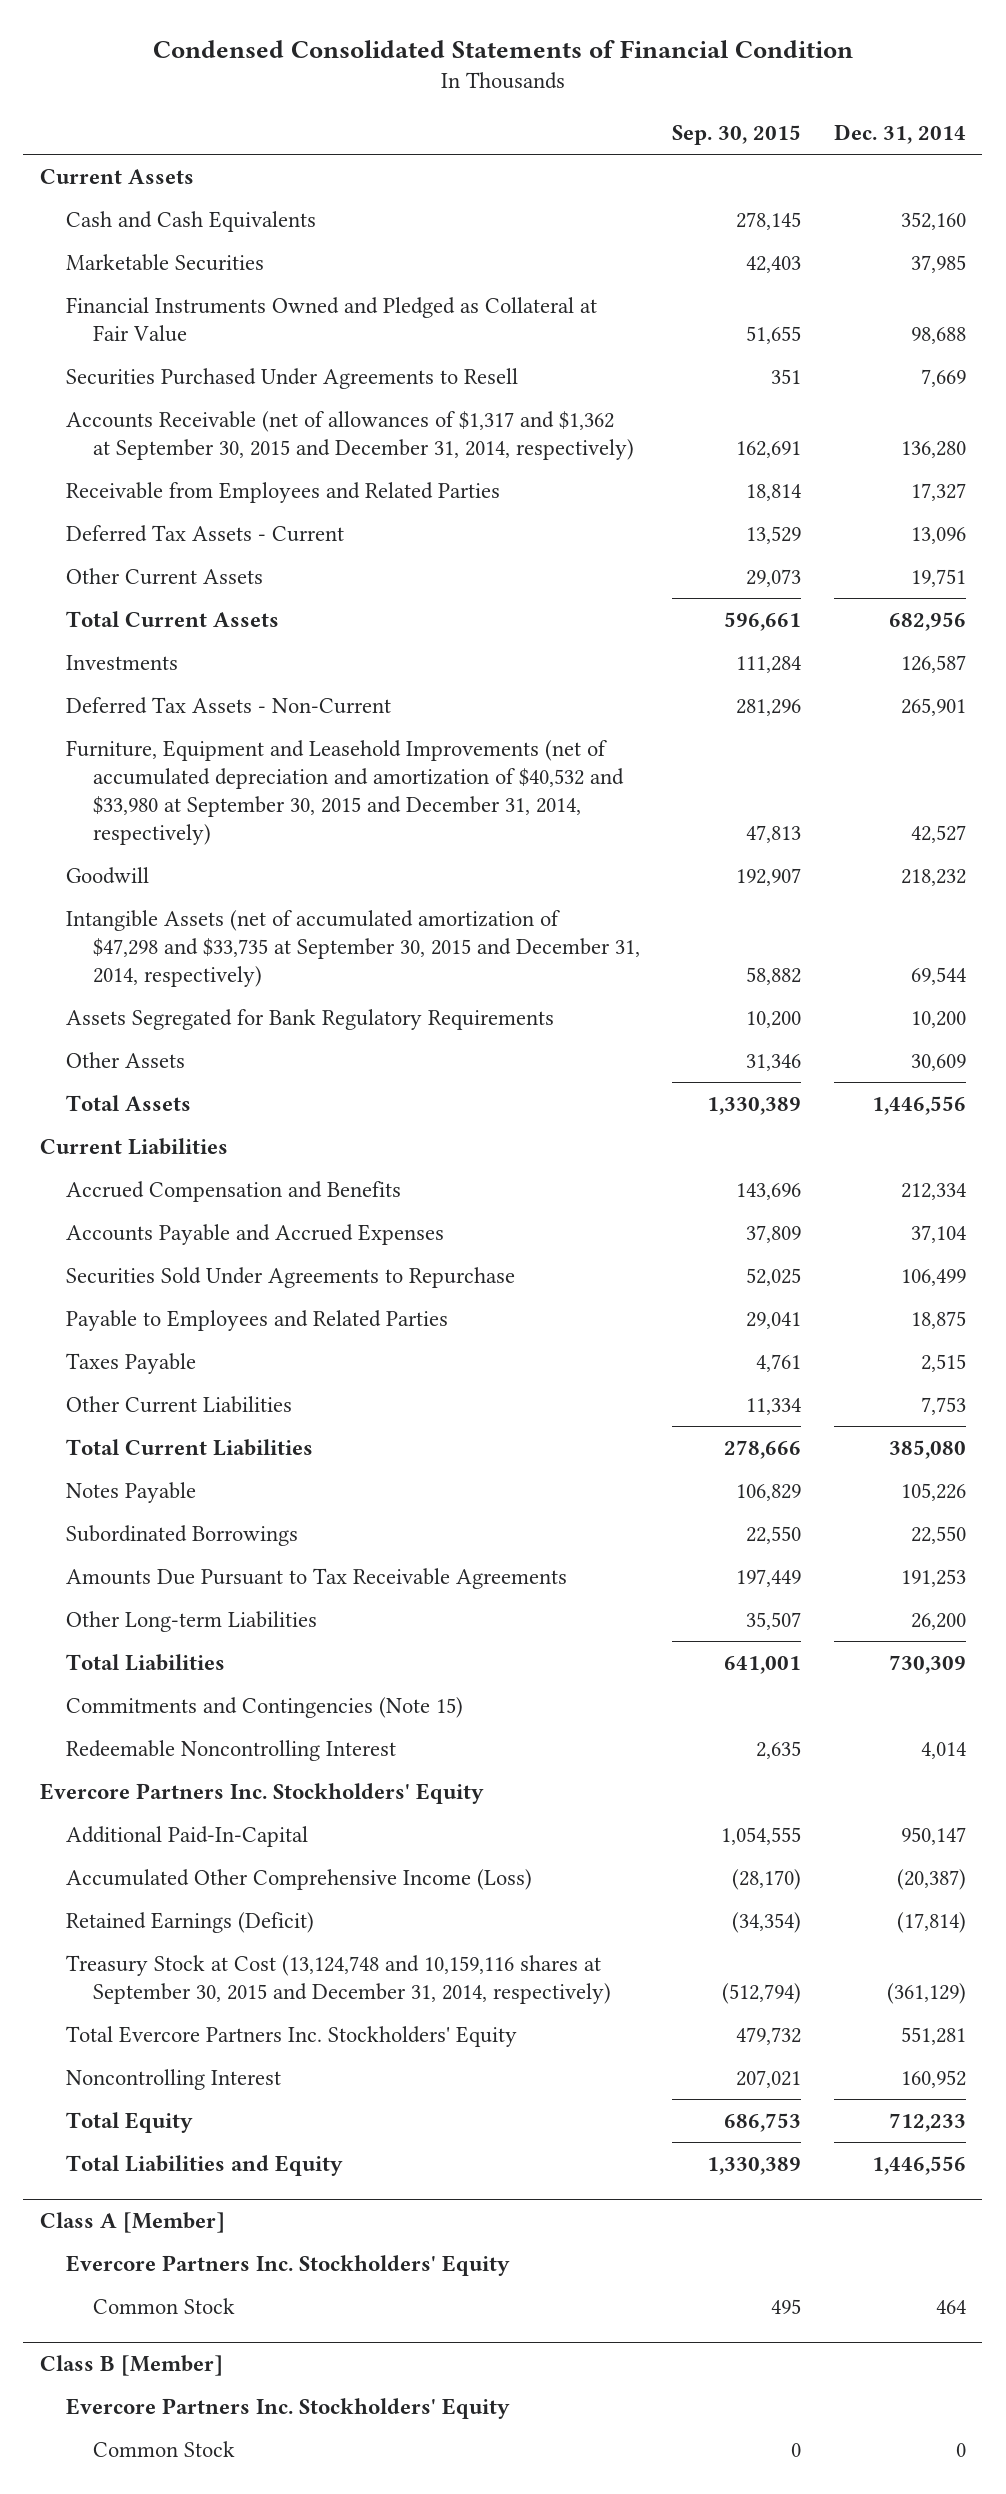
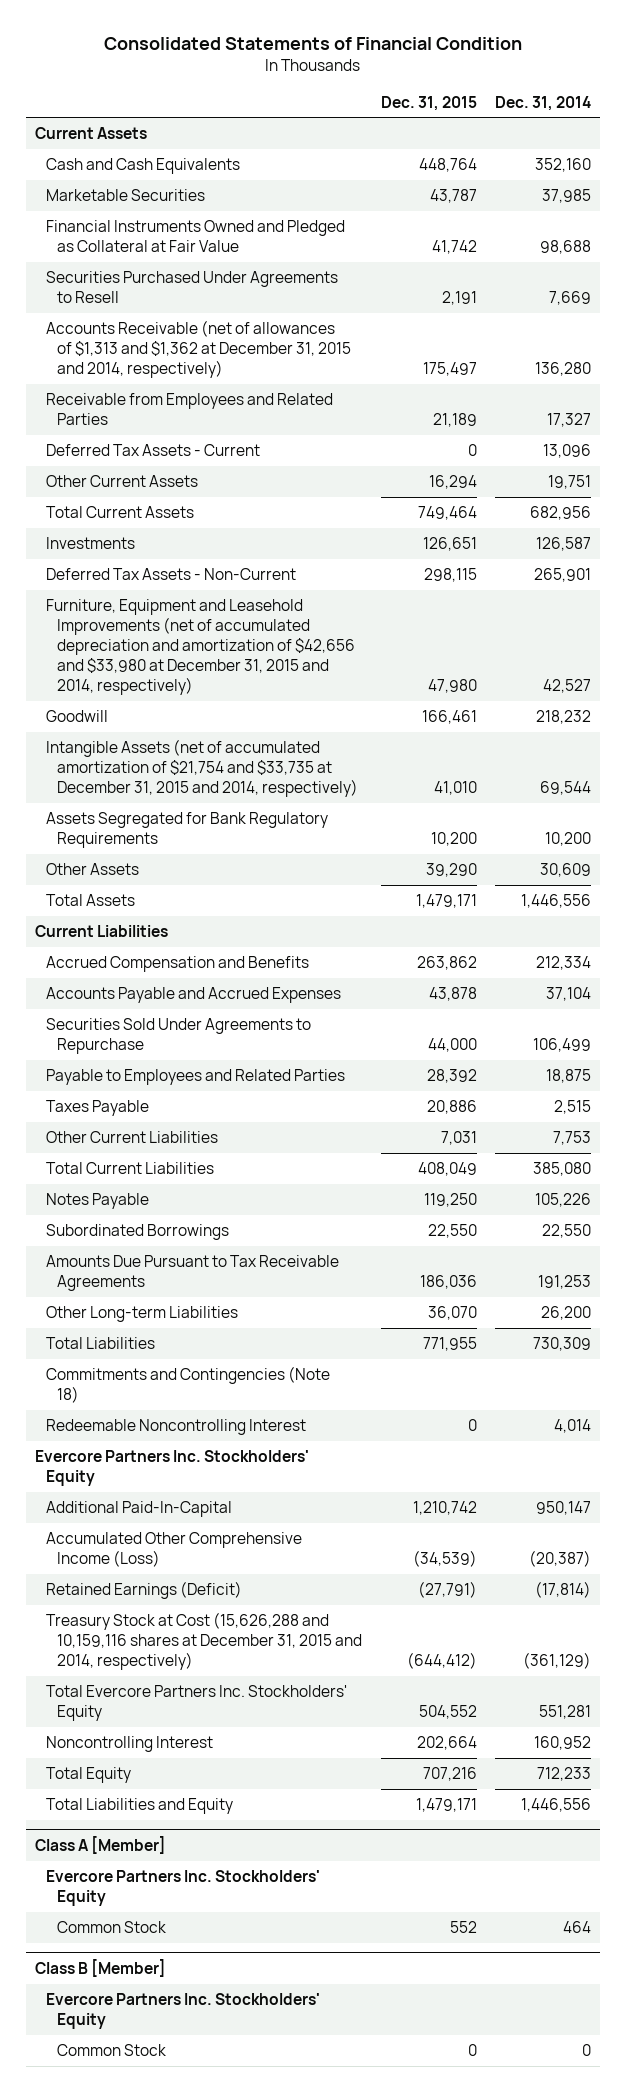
[152,40,853,59] Condensed Consolidated Statements of Financial Condition -> [104,36,523,50] Consolidated Statements of Financial Condition
[672,124,802,145] Sep. 30, 2015 -> none
none -> [380,95,477,111] Dec. 31, 2015
[66,410,634,460] Accounts Receivable (net of allowances of $1,317 and $1,362 at September 30, 2015 and December 31, 2014, respectively) -> [46,320,352,378] Accounts Receivable (net of allowances of $1,313 and $1,362 at December 31, 2015 and 2014, respectively)
[66,739,624,846] Furniture, Equipment and Leasehold Improvements (net of accumulated depreciation and amortization of $40,532 and $33,980 at September 30, 2015 and December 31, 2014, respectively) -> [46,599,356,695] Furniture, Equipment and Leasehold Improvements (net of accumulated depreciation and amortization of $42,656 and $33,980 at December 31, 2015 and 2014, respectively)
[66,909,640,988] Intangible Assets (net of accumulated amortization of $47,298 and $33,735 at September 30, 2015 and December 31, 2014, respectively) -> [46,739,359,797] Intangible Assets (net of accumulated amortization of $21,754 and $33,735 at December 31, 2015 and 2014, respectively)
[66,1696,464,1718] Commitments and Contingencies (Note 15) -> [46,1366,331,1404] Commitments and Contingencies (Note 18)
[66,1954,611,2004] Treasury Stock at Cost (13,124,748 and 10,159,116 shares at September 30, 2015 and December 31, 2014, respectively) -> [46,1612,363,1670] Treasury Stock at Cost (15,626,288 and 10,159,116 shares at December 31, 2015 and 2014, respectively)

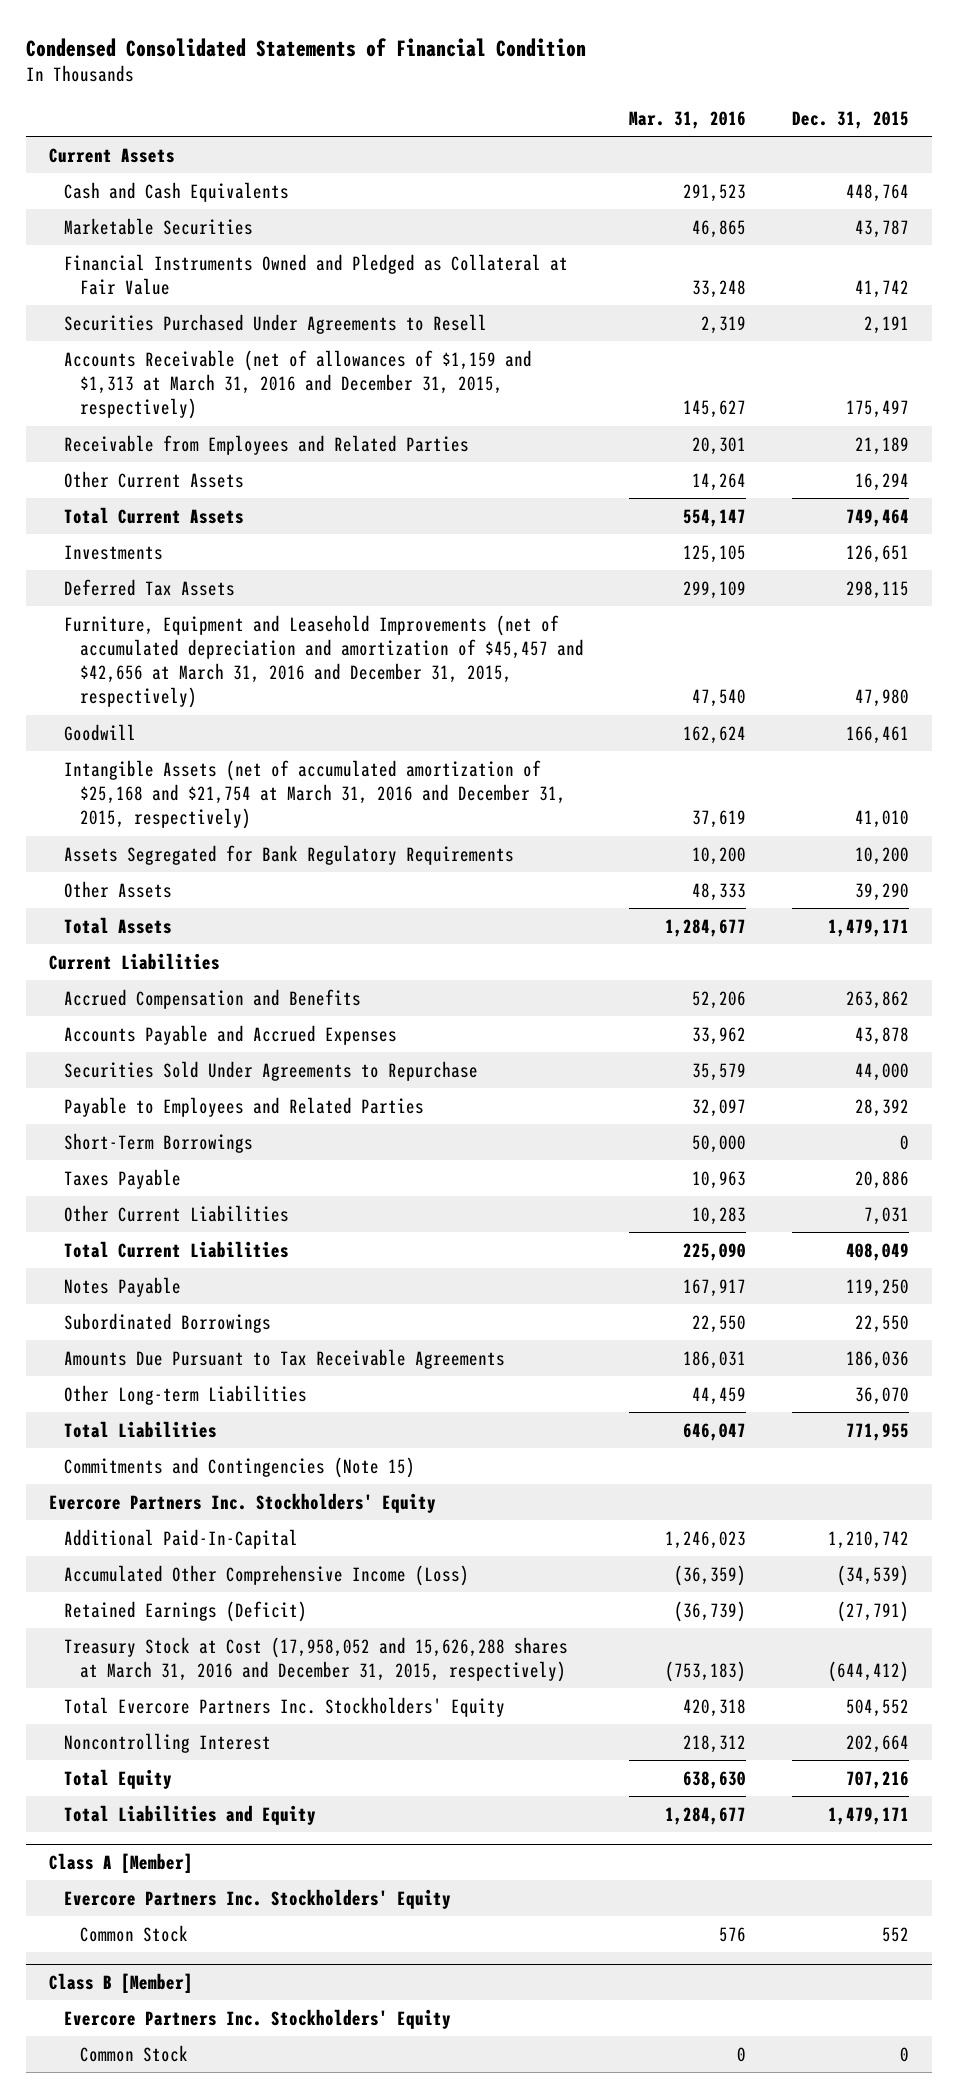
[104,36,523,50] Consolidated Statements of Financial Condition -> [26,37,587,57] Condensed Consolidated Statements of Financial Condition
[495,95,592,111] Dec. 31, 2014 -> none
none -> [629,110,747,129] Mar. 31, 2016
[46,320,352,378] Accounts Receivable (net of allowances of $1,313 and $1,362 at December 31, 2015 and 2014, respectively) -> [64,349,533,420] Accounts Receivable (net of allowances of $1,159 and $1,313 at March 31, 2016 and December 31, 2015, respectively)
[46,444,261,457] Deferred Tax Assets - Current -> none
[46,568,297,581] Deferred Tax Assets - Non-Current -> [64,578,236,596] Deferred Tax Assets
[46,599,356,695] Furniture, Equipment and Leasehold Improvements (net of accumulated depreciation and amortization of $42,656 and $33,980 at December 31, 2015 and 2014, respectively) -> [64,614,584,709] Furniture, Equipment and Leasehold Improvements (net of accumulated depreciation and amortization of $45,457 and $42,656 at March 31, 2016 and December 31, 2015, respectively)
[46,739,359,797] Intangible Assets (net of accumulated amortization of $21,754 and $33,735 at December 31, 2015 and 2014, respectively) -> [64,759,566,830] Intangible Assets (net of accumulated amortization of $25,168 and $21,754 at March 31, 2016 and December 31, 2015, respectively)
none -> [64,1132,254,1153] Short-Term Borrowings
[46,1419,307,1436] Redeemable Noncontrolling Interest -> none
[46,1366,331,1404] Commitments and Contingencies (Note 18) -> [64,1456,416,1478] Commitments and Contingencies (Note 15)
[46,1612,363,1670] Treasury Stock at Cost (15,626,288 and 10,159,116 shares at December 31, 2015 and 2014, respectively) -> [64,1636,569,1682] Treasury Stock at Cost (17,958,052 and 15,626,288 shares at March 31, 2016 and December 31, 2015, respectively)

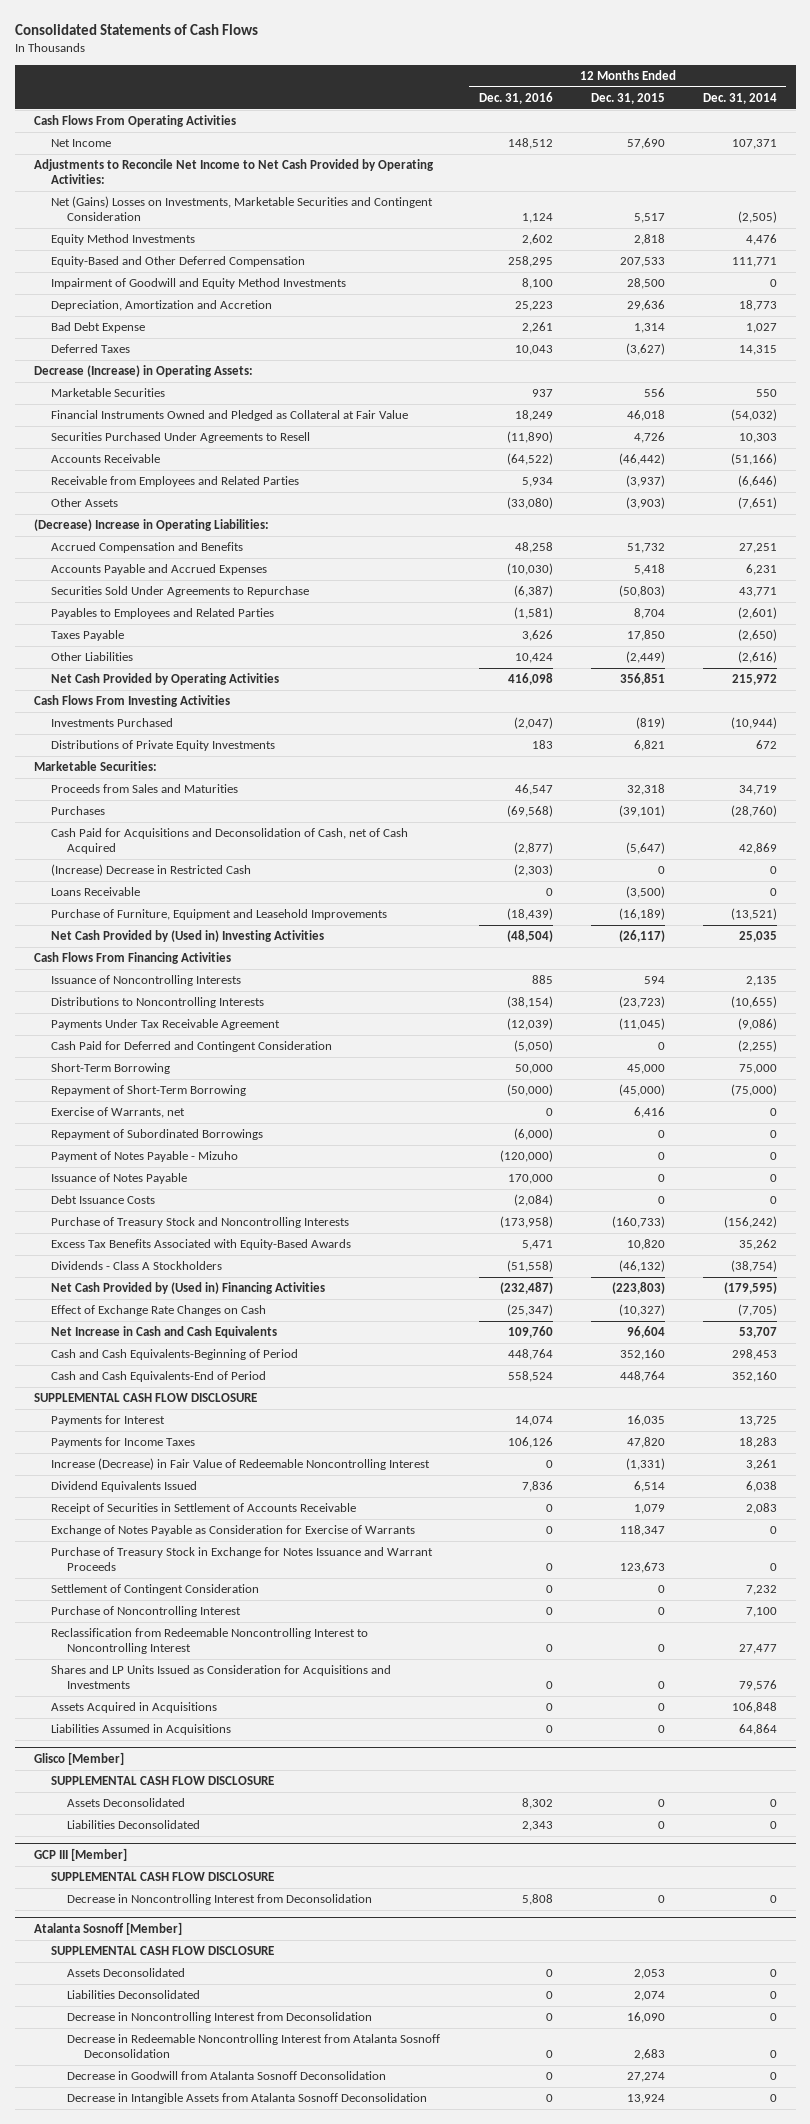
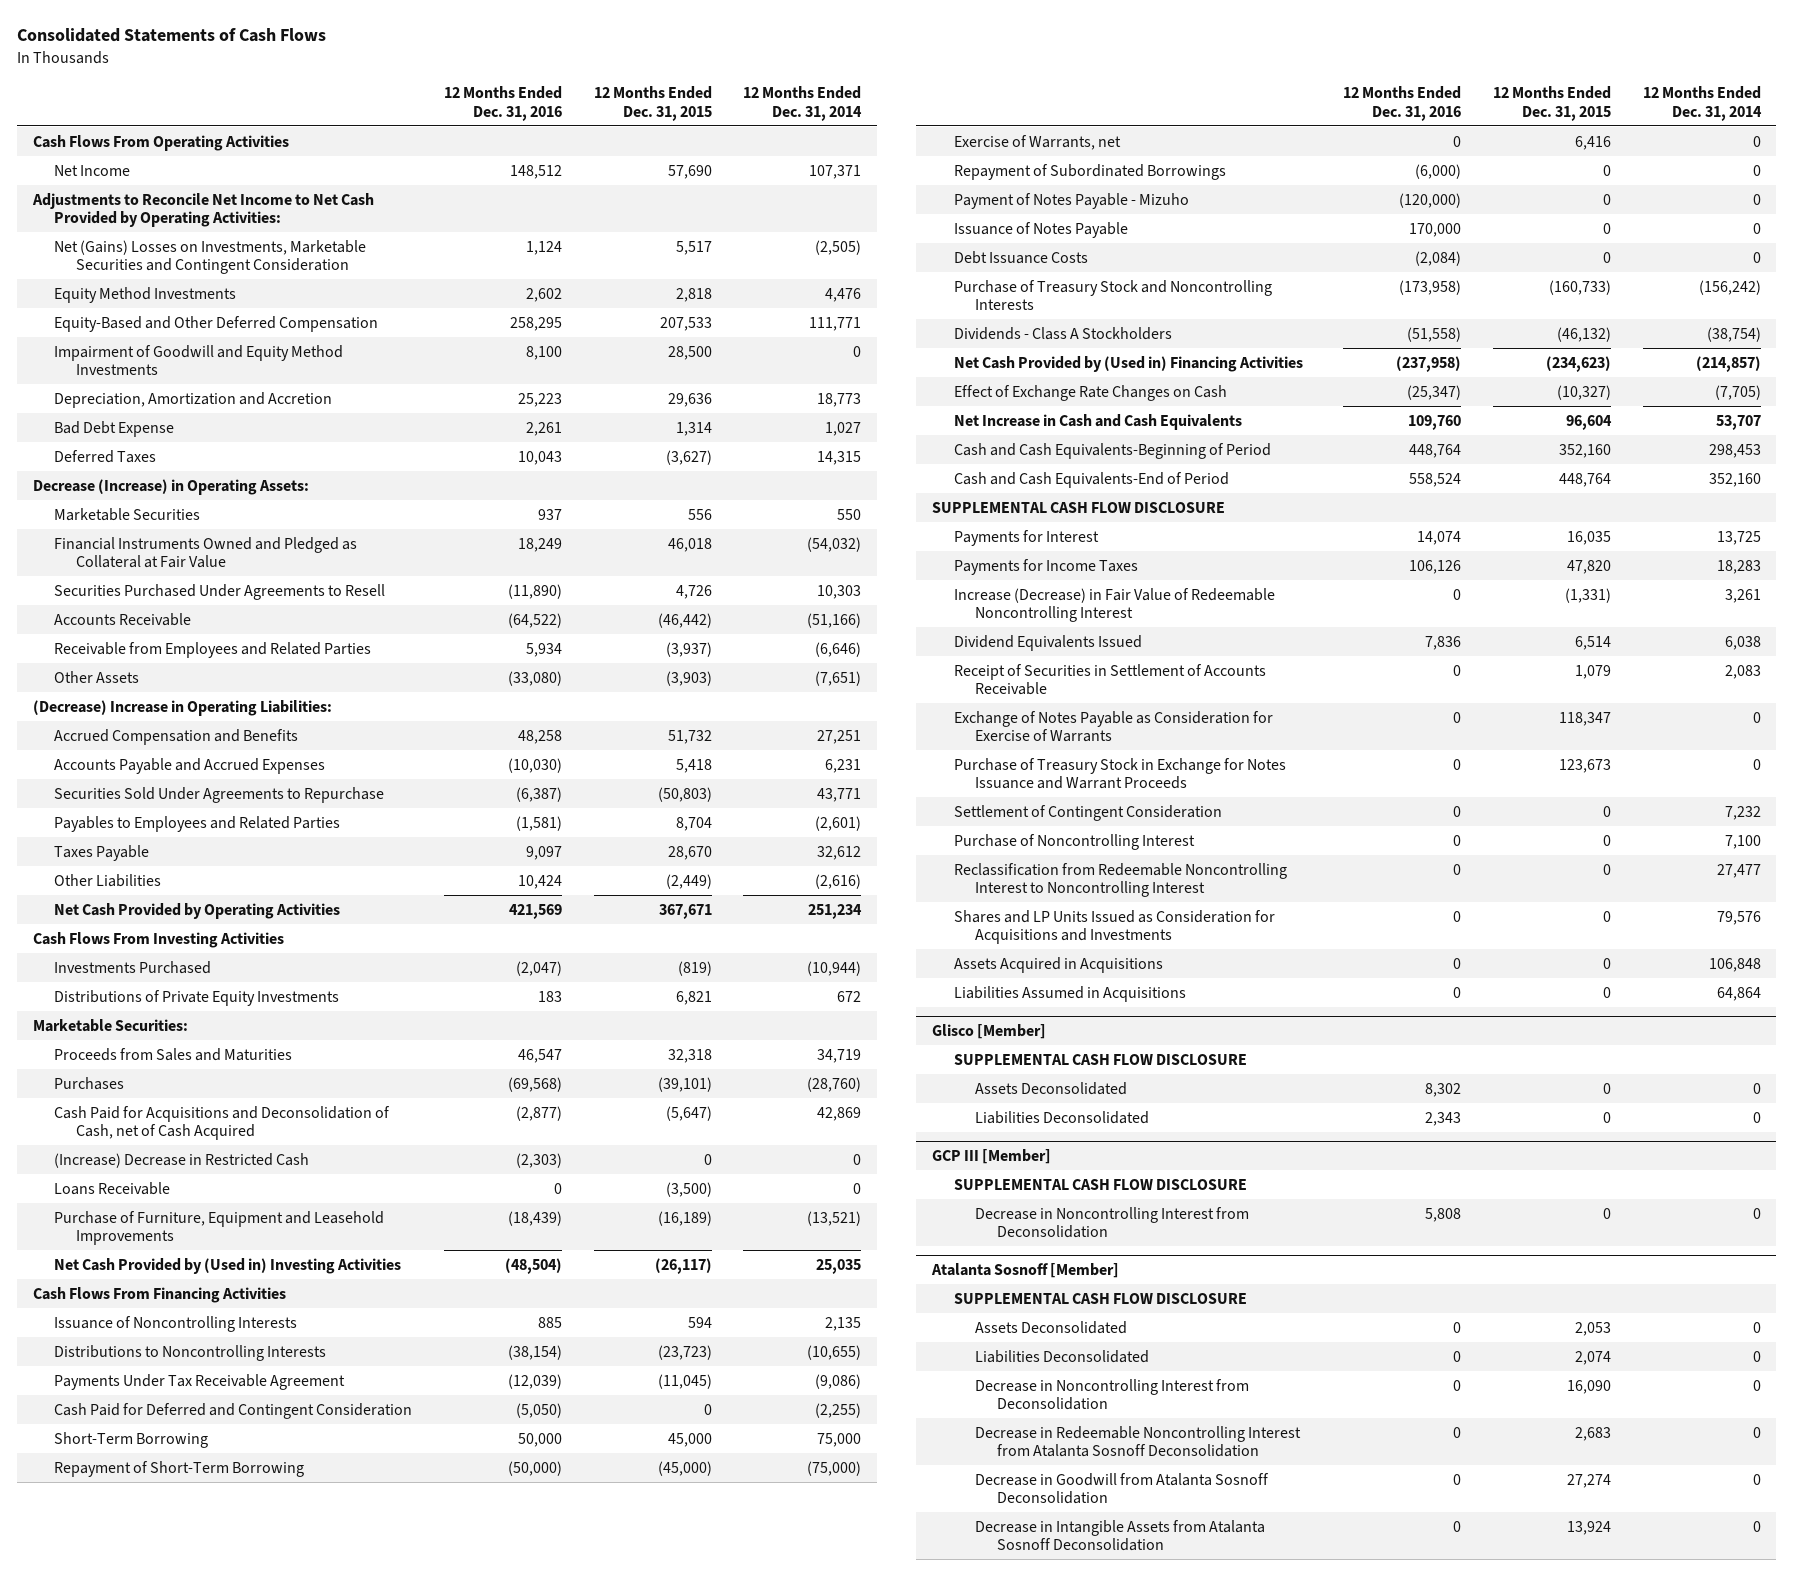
[521,630,553,642] 3,626 -> [525,845,562,860] 9,097
[626,630,665,642] 17,850 -> [667,845,712,860] 28,670
[737,629,777,642] (2,650) -> [817,845,862,860] 32,612
[507,673,553,686] 416,098 -> [508,903,562,919] 421,569
[619,673,665,686] 356,851 -> [658,903,712,919] 367,671
[731,674,777,686] 215,972 -> [808,903,863,919] 251,234
[50,1239,351,1251] Excess Tax Benefits Associated with Equity-Based Awards -> none
[499,1282,553,1295] (232,487) -> [1396,355,1462,372] (237,958)
[611,1282,665,1295] (223,803) -> [1545,355,1611,372] (234,623)
[723,1282,777,1295] (179,595) -> [1695,355,1761,372] (214,857)

